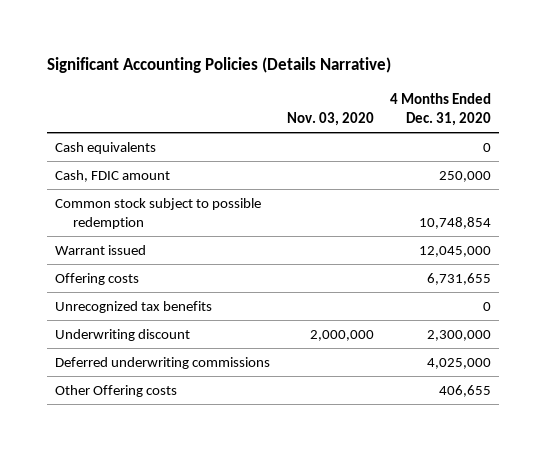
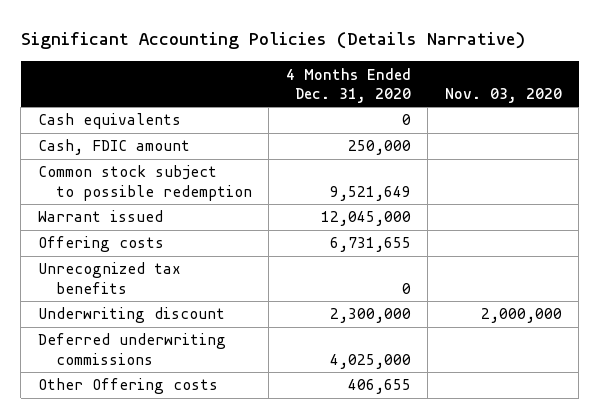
[419,217,492,230] 10,748,854 -> [329,185,411,201] 9,521,649

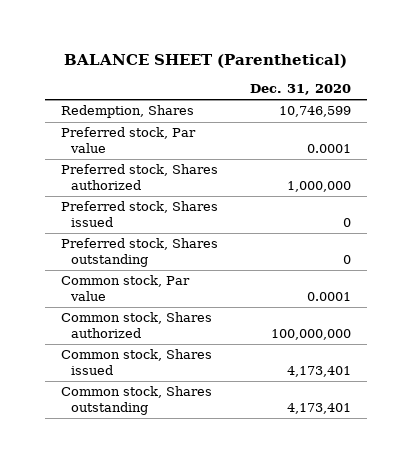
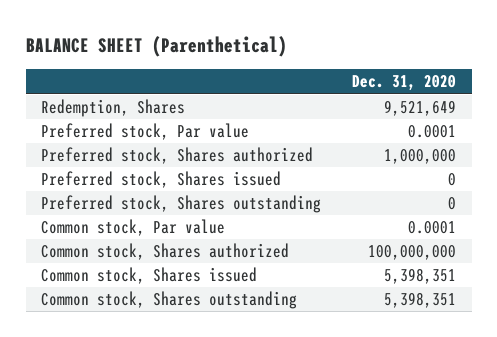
[278,106,351,118] 10,746,599 -> [384,100,457,117] 9,521,649
[286,366,351,378] 4,173,401 -> [384,268,457,285] 5,398,351
[286,403,351,415] 4,173,401 -> [384,292,457,309] 5,398,351

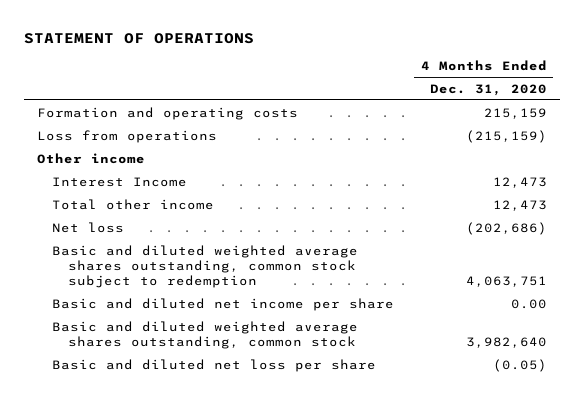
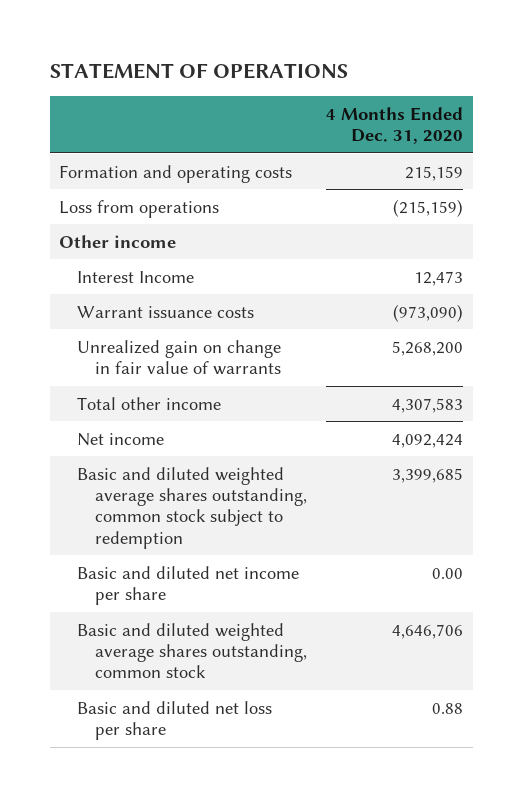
none -> [77,305,255,318] Warrant issuance costs
none -> [77,339,282,375] Unrealized gain on change in fair value of warrants
[492,199,547,211] 12,473 -> [392,397,464,413] 4,307,583
[52,221,125,233] Net loss -> [77,432,165,446] Net income
[465,221,547,235] (202,686) -> [392,433,464,448] 4,092,424
[465,276,547,288] 4,063,751 -> [392,467,464,483] 3,399,685
[465,336,547,348] 3,982,640 -> [392,623,464,639] 4,646,706
[492,358,547,372] (0.05) -> [432,702,464,714] 0.88

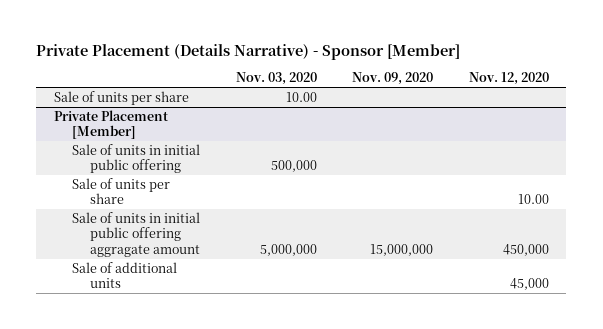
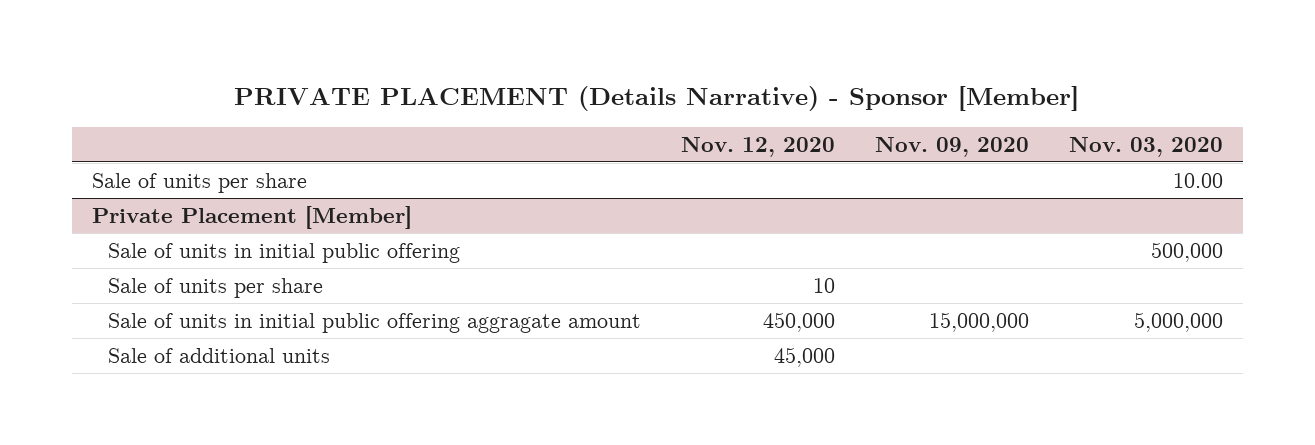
[36,43,461,60] Private Placement (Details Narrative) - Sponsor [Member] -> [234,86,1080,112] PRIVATE PLACEMENT (Details Narrative) - Sponsor [Member]
[517,194,549,205] 10.00 -> [812,277,835,293] 10

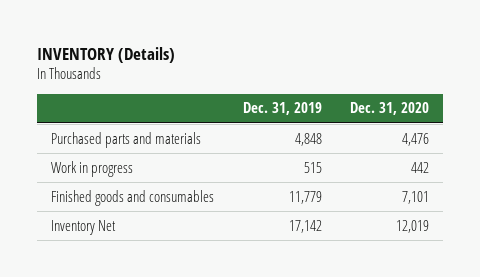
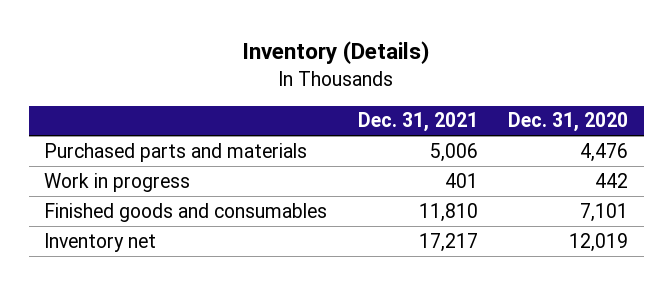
[37,46,176,63] INVENTORY (Details) -> [242,41,430,65] Inventory (Details)
[242,102,322,116] Dec. 31, 2019 -> none
none -> [357,112,478,133] Dec. 31, 2021
[51,219,117,235] Inventory Net -> [44,232,157,252] Inventory net

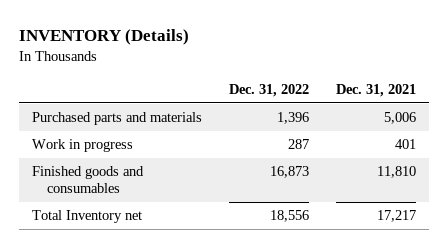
[242,41,430,65] Inventory (Details) -> [18,29,189,46] INVENTORY (Details)
[508,112,629,133] Dec. 31, 2020 -> none
none -> [228,84,309,98] Dec. 31, 2022
[44,232,157,252] Inventory net -> [31,210,142,224] Total Inventory net

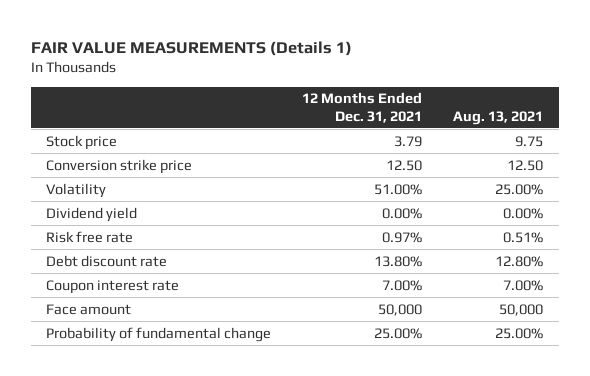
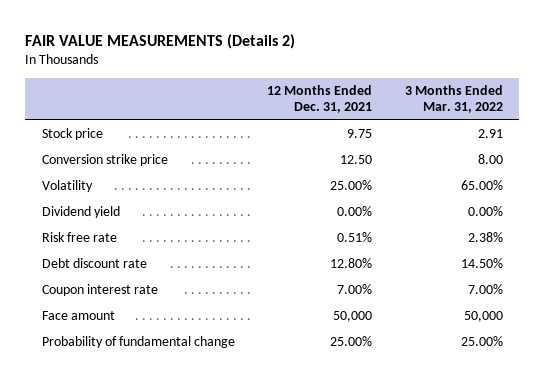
[30,41,352,57] FAIR VALUE MEASUREMENTS (Details 1) -> [25,34,296,50] FAIR VALUE MEASUREMENTS (Details 2)
[453,110,544,125] Aug. 13, 2021 -> none
none -> [404,84,503,114] 3 Months Ended Mar. 31, 2022
[394,135,423,147] 3.79 -> [347,129,373,139] 9.75
[374,183,423,195] 51.00% -> [330,180,373,191] 25.00%
[382,231,423,243] 0.97% -> [337,232,373,243] 0.51%
[374,255,423,267] 13.80% -> [330,258,373,269] 12.80%

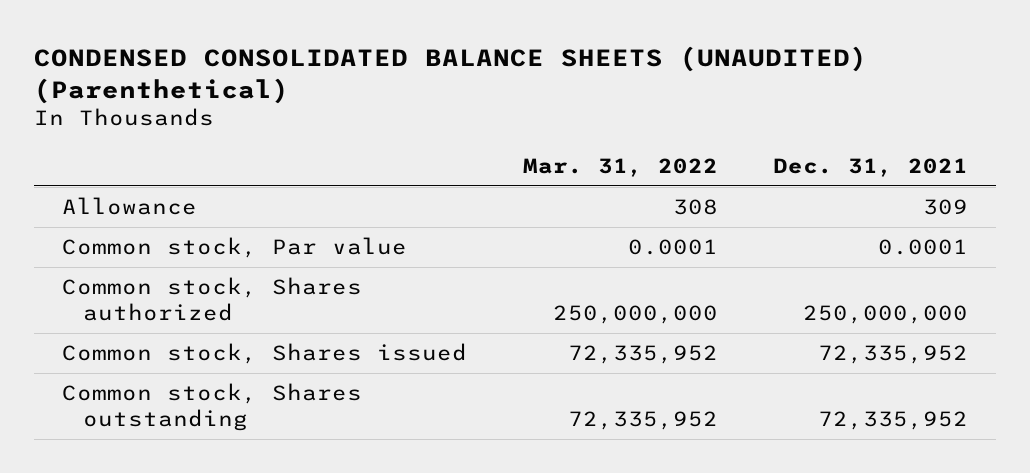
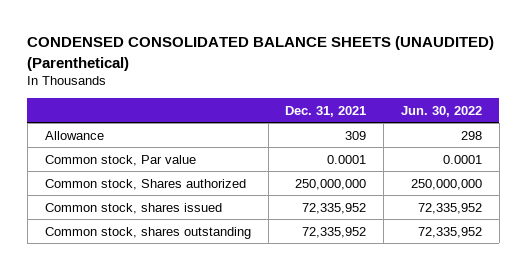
[522,157,718,177] Mar. 31, 2022 -> none
none -> [401,105,483,117] Jun. 30, 2022
[62,343,468,365] Common stock, Shares issued -> [44,202,222,214] Common stock, shares issued
[62,383,363,431] Common stock, Shares outstanding -> [44,226,251,239] Common stock, shares outstanding

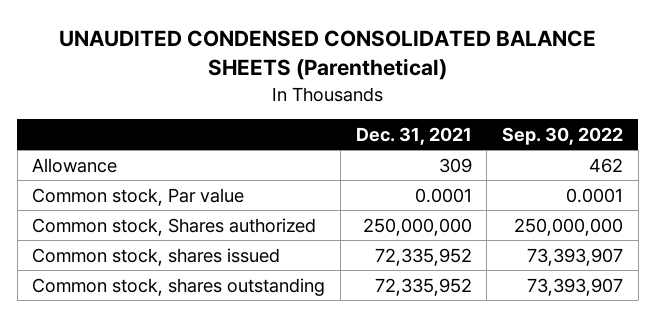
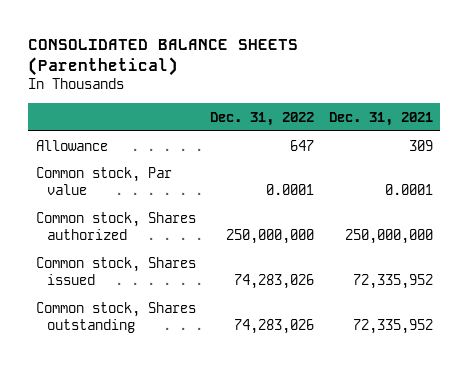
[58,30,596,81] UNAUDITED CONDENSED CONSOLIDATED BALANCE SHEETS (Parenthetical) -> [28,38,299,76] CONSOLIDATED BALANCE SHEETS (Parenthetical)
[501,126,623,145] Sep. 30, 2022 -> none
none -> [210,111,315,126] Dec. 31, 2022
[32,247,281,266] Common stock, shares issued -> [35,256,196,286] Common stock, Shares issued
[32,277,326,296] Common stock, shares outstanding -> [35,301,196,334] Common stock, Shares outstanding

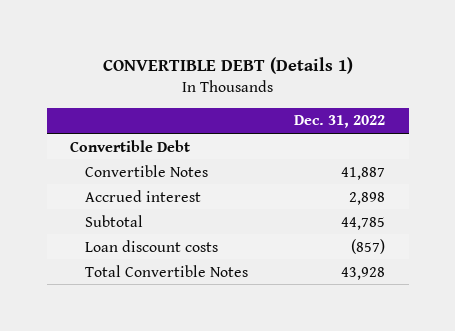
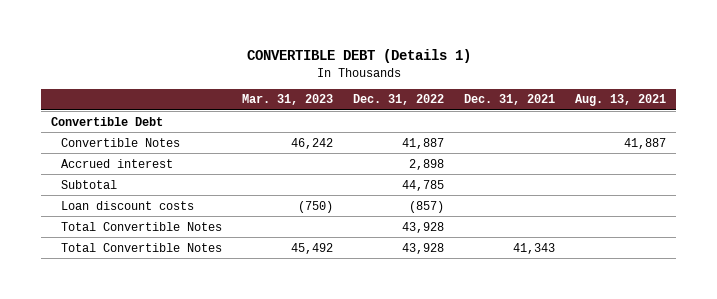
none -> [241,94,333,106] Mar. 31, 2023
none -> [463,94,555,106] Dec. 31, 2021
none -> [575,94,667,107] Aug. 13, 2021
none -> [60,242,222,252] Total Convertible Notes

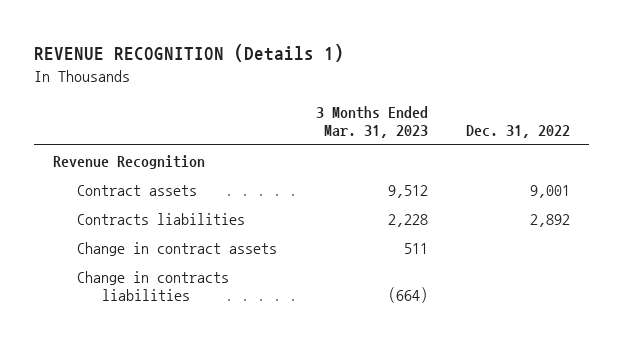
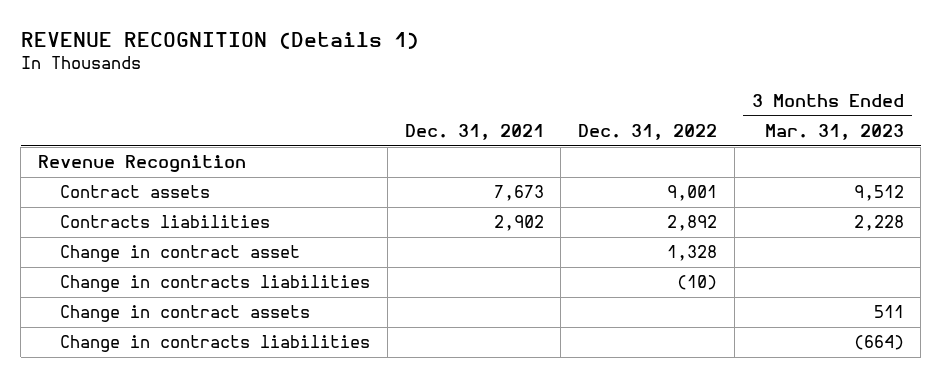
none -> [404,124,544,141] Dec. 31, 2021
none -> [60,245,301,263] Change in contract asset
none -> [60,275,371,293] Change in contracts liabilities

